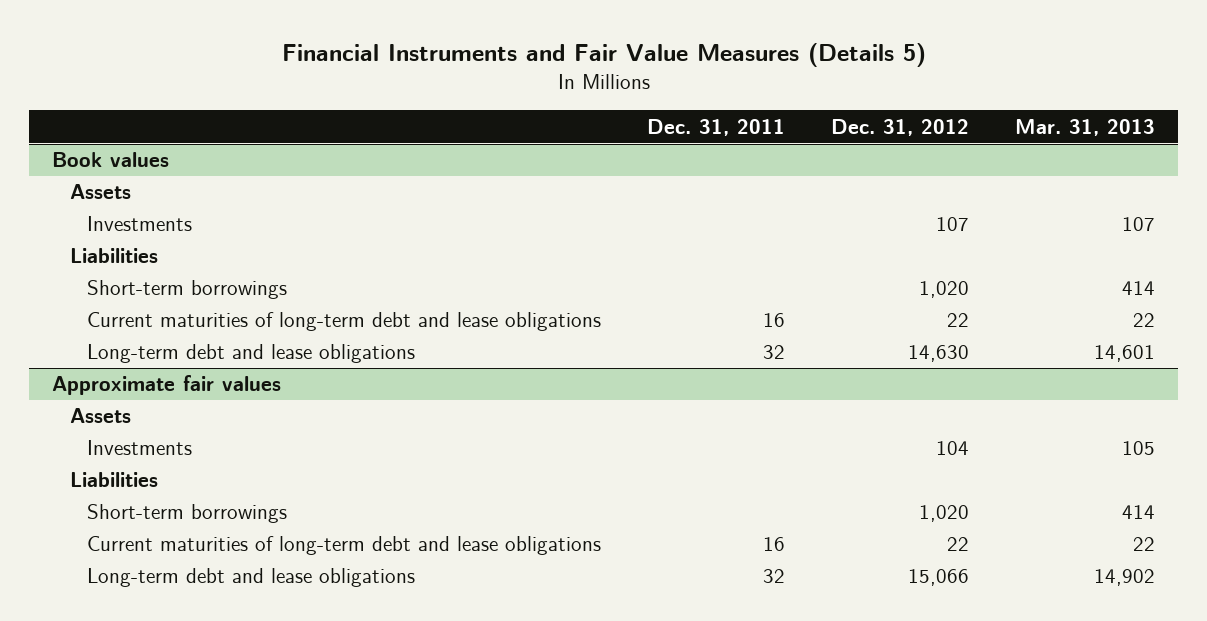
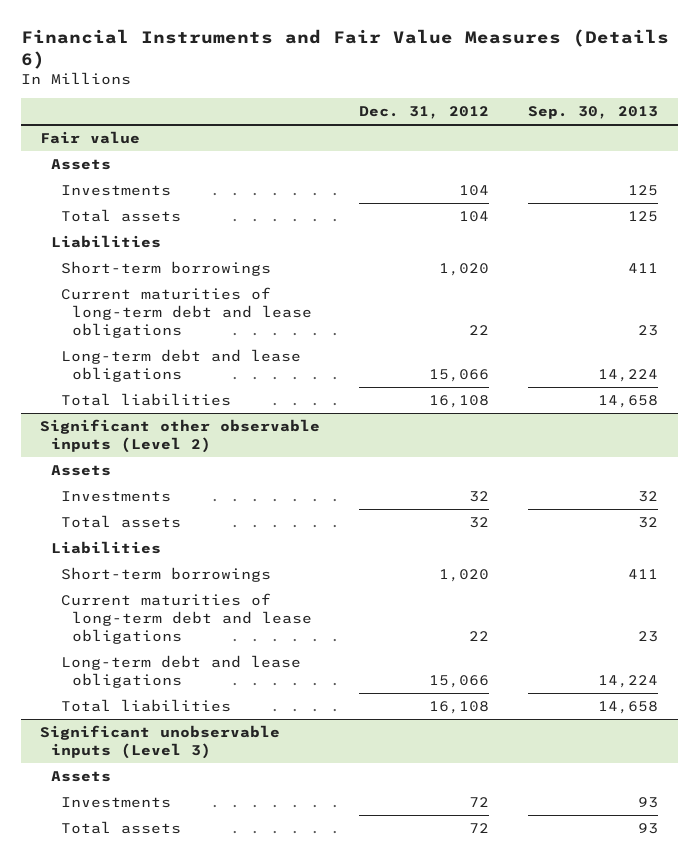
[281,43,926,68] Financial Instruments and Fair Value Measures (Details 5) -> [20,28,669,70] Financial Instruments and Fair Value Measures (Details 6)
[647,118,786,136] Dec. 31, 2011 -> none
[1014,118,1155,136] Mar. 31, 2013 -> none
none -> [528,106,659,120] Sep. 30, 2013
[52,152,170,168] Book values -> none
none -> [40,130,141,144] Fair value
[935,217,969,232] 107 -> [459,184,490,196] 104
none -> [61,208,182,222] Total assets
[52,375,282,396] Approximate fair values -> none
[907,345,969,363] 14,630 -> [429,369,490,383] 15,066
none -> [61,392,232,406] Total liabilities
none -> [40,418,321,454] Significant other observable inputs (Level 2)
[935,441,969,456] 104 -> [469,490,490,502] 32
none -> [61,514,182,528] Total assets
none -> [61,698,232,712] Total liabilities
none -> [40,724,281,760] Significant unobservable inputs (Level 3)
none -> [50,770,111,782] Assets
none -> [61,796,172,808] Investments
none -> [61,820,182,834] Total assets

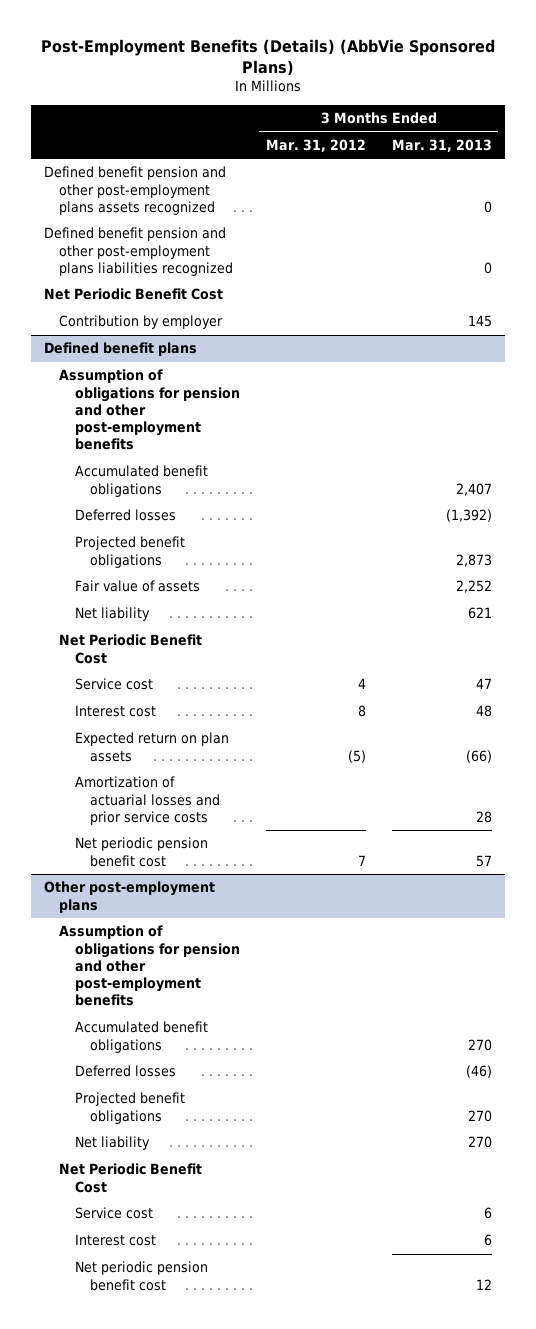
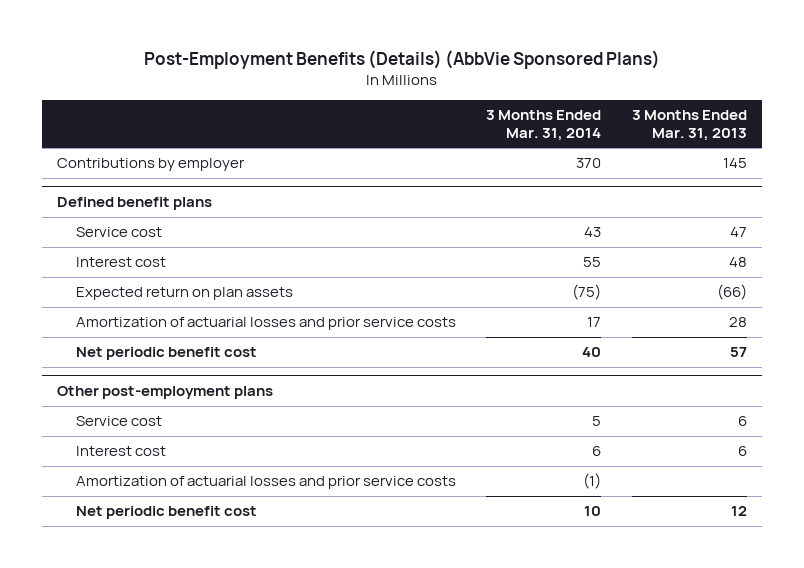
[265,138,366,152] Mar. 31, 2012 -> none
none -> [486,109,602,141] 3 Months Ended Mar. 31, 2014
[44,166,227,215] Defined benefit pension and other post-employment plans assets recognized -> none
[44,227,234,276] Defined benefit pension and other post-employment plans liabilities recognized -> none
[44,288,224,301] Net Periodic Benefit Cost -> none
[59,315,224,330] Contribution by employer -> [57,158,246,172] Contributions by employer
[59,369,240,451] Assumption of obligations for pension and other post-employment benefits -> none
[74,465,208,497] Accumulated benefit obligations -> none
[74,509,176,522] Deferred losses -> none
[74,536,185,568] Projected benefit obligations -> none
[74,580,200,593] Fair value of assets -> none
[74,607,150,622] Net liability -> none
[59,634,203,664] Net Periodic Benefit Cost -> none
[74,837,208,867] Net periodic pension benefit cost -> [75,347,257,361] Net periodic benefit cost
[59,925,240,1007] Assumption of obligations for pension and other post-employment benefits -> none
[74,1021,208,1053] Accumulated benefit obligations -> none
[74,1065,176,1078] Deferred losses -> none
[74,1092,185,1124] Projected benefit obligations -> none
[74,1136,150,1151] Net liability -> none
[59,1163,203,1193] Net Periodic Benefit Cost -> none
none -> [75,476,456,490] Amortization of actuarial losses and prior service costs
[74,1261,208,1291] Net periodic pension benefit cost -> [75,506,257,520] Net periodic benefit cost

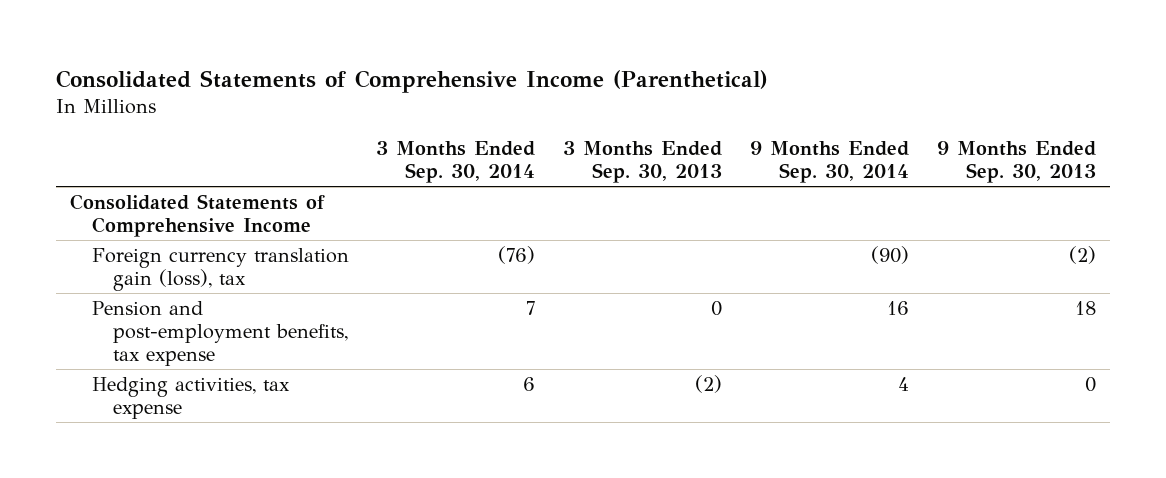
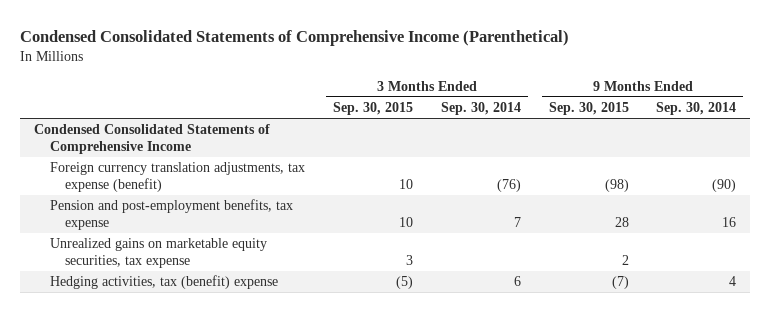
[55,69,768,93] Consolidated Statements of Comprehensive Income (Parenthetical) -> [19,30,569,47] Condensed Consolidated Statements of Comprehensive Income (Parenthetical)
[563,141,723,184] 3 Months Ended Sep. 30, 2013 -> none
[937,141,1097,184] 9 Months Ended Sep. 30, 2013 -> none
none -> [332,102,413,116] Sep. 30, 2015
none -> [548,102,629,116] Sep. 30, 2015
[69,193,325,237] Consolidated Statements of Comprehensive Income -> [33,124,270,155] Condensed Consolidated Statements of Comprehensive Income
[91,247,349,291] Foreign currency translation gain (loss), tax -> [49,162,305,193] Foreign currency translation adjustments, tax expense (benefit)
none -> [49,238,267,269] Unrealized gains on marketable equity securities, tax expense
[91,376,290,419] Hedging activities, tax expense -> [49,275,278,290] Hedging activities, tax (benefit) expense

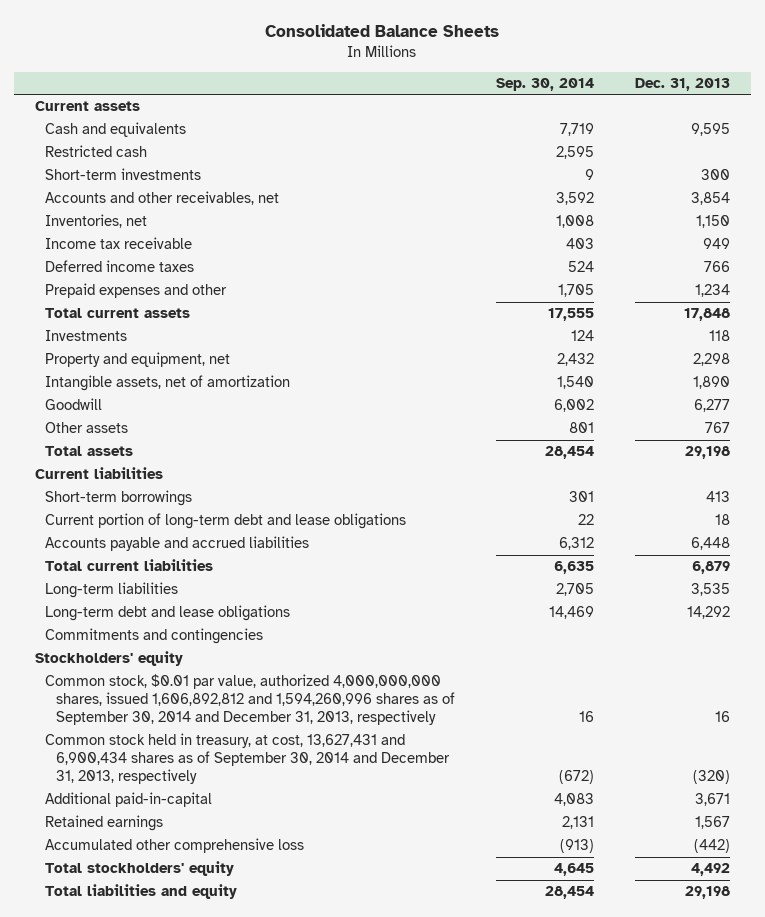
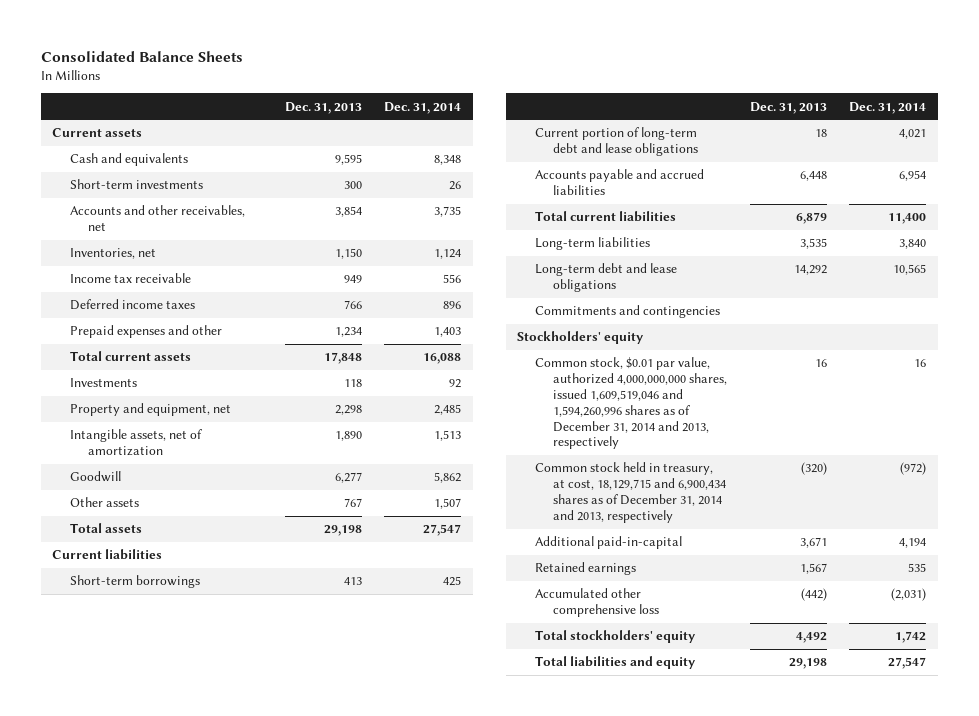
[495,78,594,92] Sep. 30, 2014 -> none
none -> [384,101,462,114] Dec. 31, 2014
[45,145,148,158] Restricted cash -> none
[45,674,455,726] Common stock, $0.01 par value, authorized 4,000,000,000 shares, issued 1,606,892,812 and 1,594,260,996 shares as of September 30, 2014 and December 31, 2013, respectively -> [535,357,728,450] Common stock, $0.01 par value, authorized 4,000,000,000 shares, issued 1,609,519,046 and 1,594,260,996 shares as of December 31, 2014 and 2013, respectively
[45,733,450,785] Common stock held in treasury, at cost, 13,627,431 and 6,900,434 shares as of September 30, 2014 and December 31, 2013, respectively -> [535,462,727,523] Common stock held in treasury, at cost, 18,129,715 and 6,900,434 shares as of December 31, 2014 and 2013, respectively

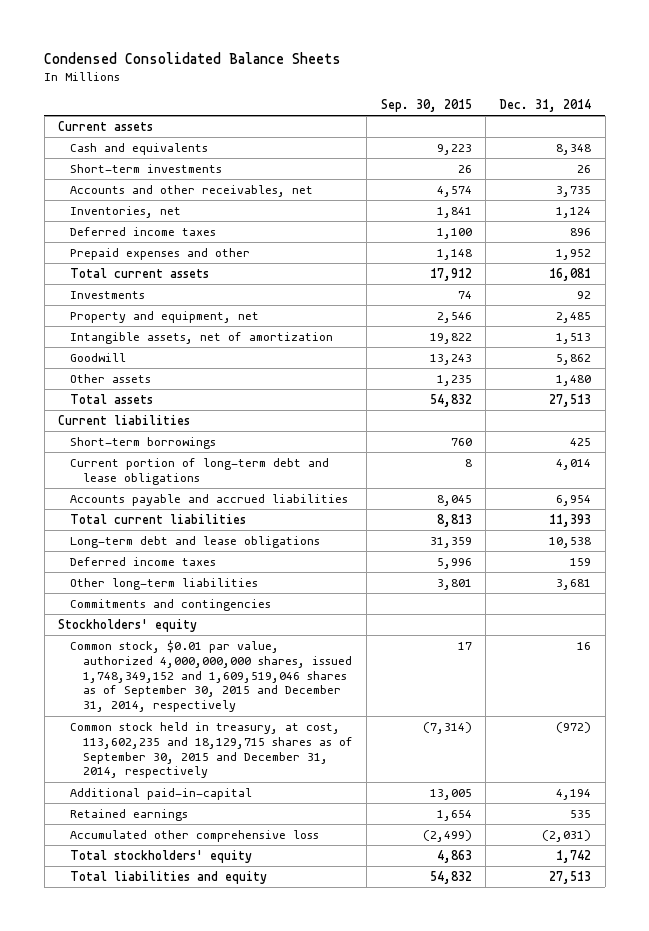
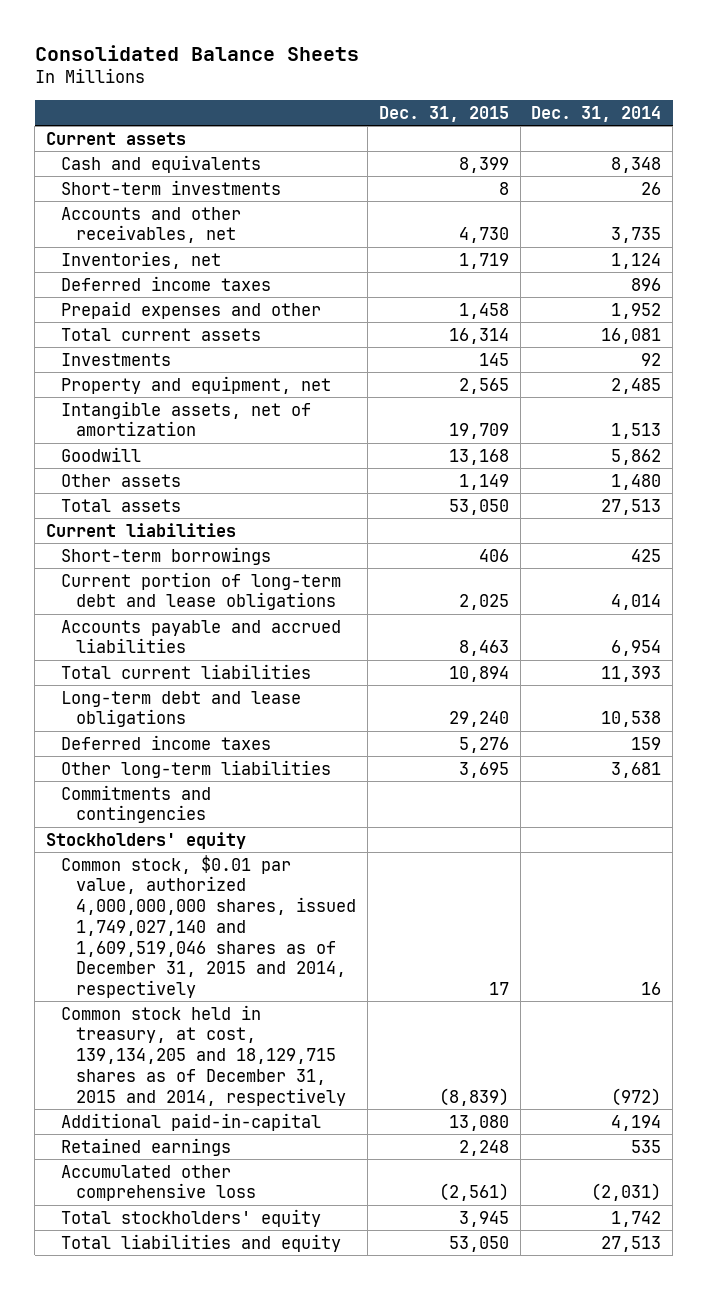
[44,51,342,64] Condensed Consolidated Balance Sheets -> [34,44,359,61] Consolidated Balance Sheets
[380,99,472,113] Sep. 30, 2015 -> none
none -> [378,105,509,122] Dec. 31, 2015
[70,640,352,713] Common stock, $0.01 par value, authorized 4,000,000,000 shares, issued 1,748,349,152 and 1,609,519,046 shares as of September 30, 2015 and December 31, 2014, respectively -> [60,854,356,999] Common stock, $0.01 par value, authorized 4,000,000,000 shares, issued 1,749,027,140 and 1,609,519,046 shares as of December 31, 2015 and 2014, respectively
[70,722,353,779] Common stock held in treasury, at cost, 113,602,235 and 18,129,715 shares as of September 30, 2015 and December 31, 2014, respectively -> [60,1004,346,1106] Common stock held in treasury, at cost, 139,134,205 and 18,129,715 shares as of December 31, 2015 and 2014, respectively

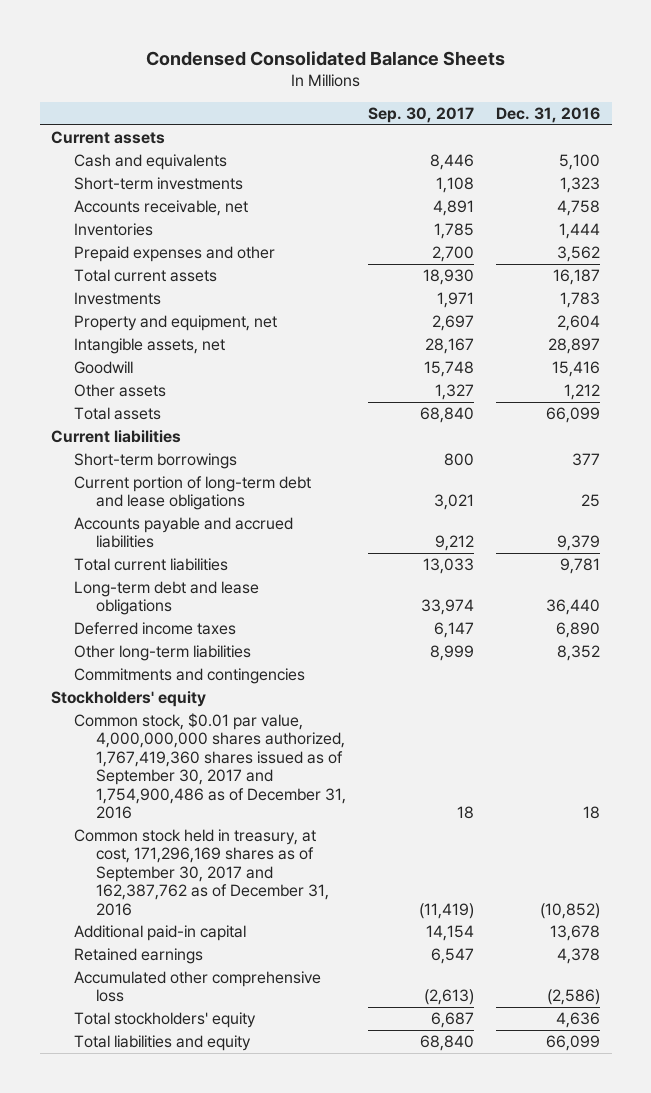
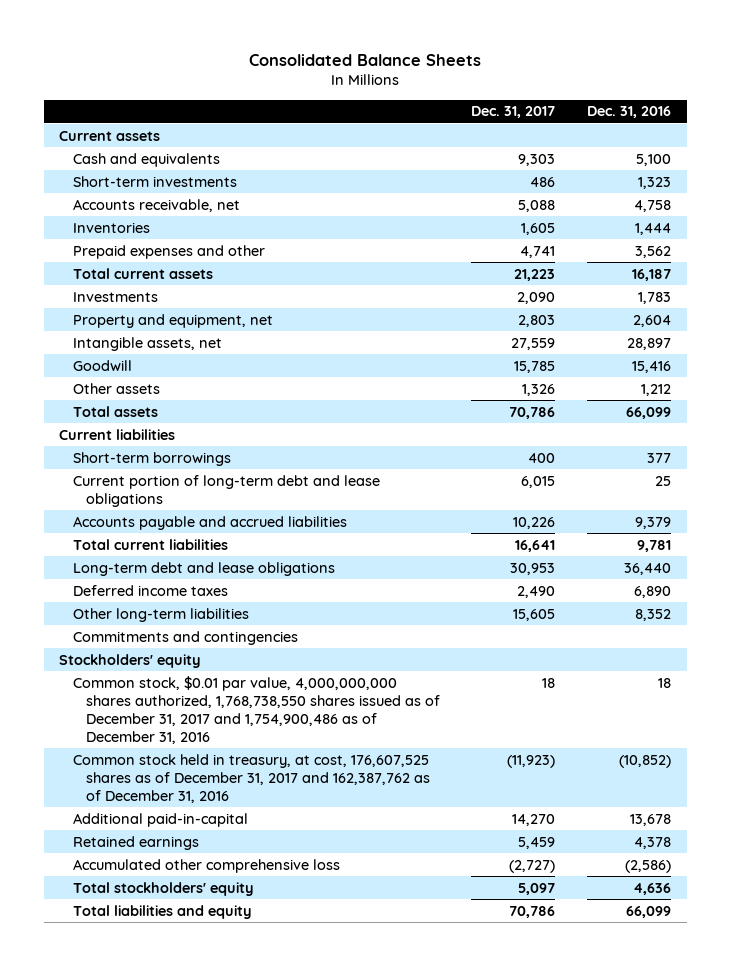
[145,50,505,66] Condensed Consolidated Balance Sheets -> [249,53,482,66] Consolidated Balance Sheets
[368,107,475,124] Sep. 30, 2017 -> none
none -> [471,106,556,119] Dec. 31, 2017
[73,712,347,820] Common stock, $0.01 par value, 4,000,000,000 shares authorized, 1,767,419,360 shares issued as of September 30, 2017 and 1,754,900,486 as of December 31, 2016 -> [72,675,440,744] Common stock, $0.01 par value, 4,000,000,000 shares authorized, 1,768,738,550 shares issued as of December 31, 2017 and 1,754,900,486 as of December 31, 2016
[73,828,330,916] Common stock held in treasury, at cost, 171,296,169 shares as of September 30, 2017 and 162,387,762 as of December 31, 2016 -> [72,753,430,803] Common stock held in treasury, at cost, 176,607,525 shares as of December 31, 2017 and 162,387,762 as of December 31, 2016
[73,924,246,941] Additional paid-in capital -> [72,812,248,827] Additional paid-in-capital

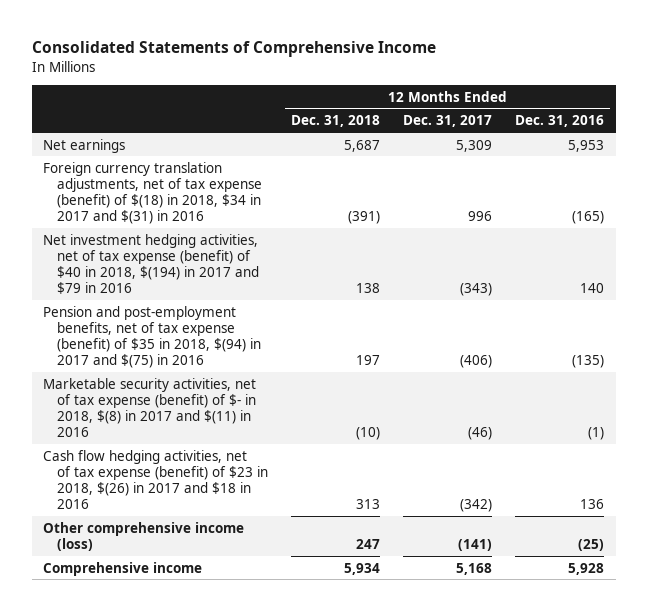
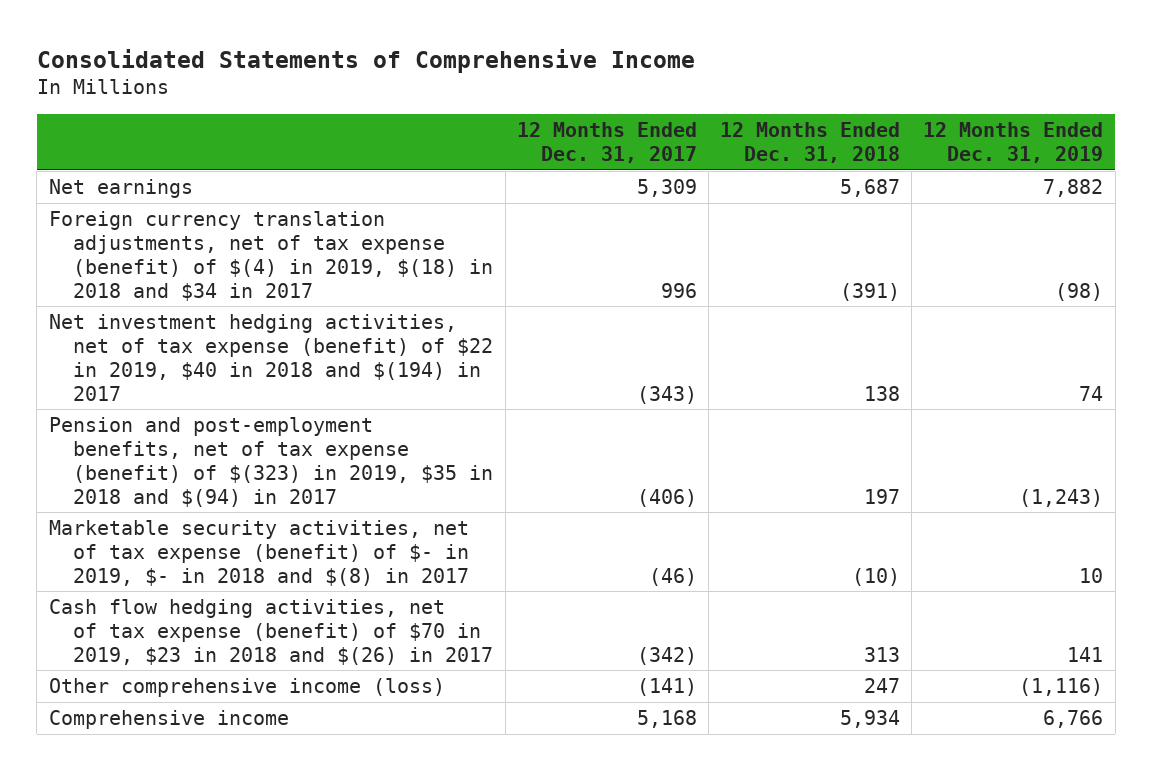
[515,115,605,128] Dec. 31, 2016 -> none
none -> [923,122,1104,164] 12 Months Ended Dec. 31, 2019
[43,161,263,225] Foreign currency translation adjustments, net of tax expense (benefit) of $(18) in 2018, $34 in 2017 and $(31) in 2016 -> [48,211,494,301] Foreign currency translation adjustments, net of tax expense (benefit) of $(4) in 2019, $(18) in 2018 and $34 in 2017
[43,233,260,295] Net investment hedging activities, net of tax expense (benefit) of $40 in 2018, $(194) in 2017 and $79 in 2016 -> [48,314,494,401] Net investment hedging activities, net of tax expense (benefit) of $22 in 2019, $40 in 2018 and $(194) in 2017
[43,305,262,369] Pension and post-employment benefits, net of tax expense (benefit) of $35 in 2018, $(94) in 2017 and $(75) in 2016 -> [48,417,494,507] Pension and post-employment benefits, net of tax expense (benefit) of $(323) in 2019, $35 in 2018 and $(94) in 2017
[43,377,257,438] Marketable security activities, net of tax expense (benefit) of $- in 2018, $(8) in 2017 and $(11) in 2016 -> [48,520,470,586] Marketable security activities, net of tax expense (benefit) of $- in 2019, $- in 2018 and $(8) in 2017
[43,449,269,510] Cash flow hedging activities, net of tax expense (benefit) of $23 in 2018, $(26) in 2017 and $18 in 2016 -> [48,599,494,665] Cash flow hedging activities, net of tax expense (benefit) of $70 in 2019, $23 in 2018 and $(26) in 2017

